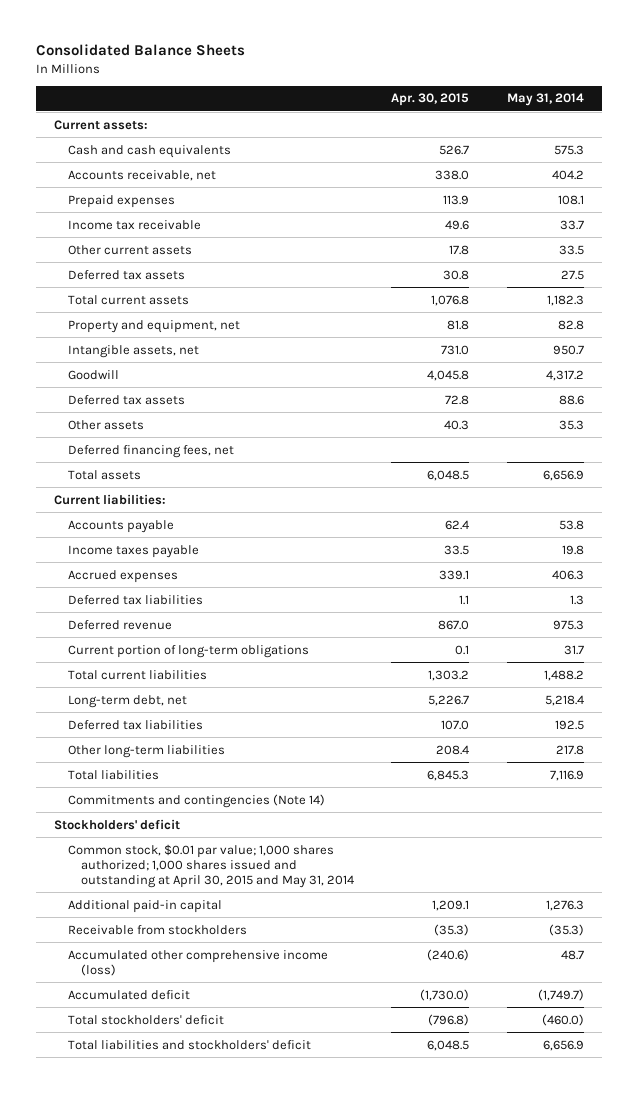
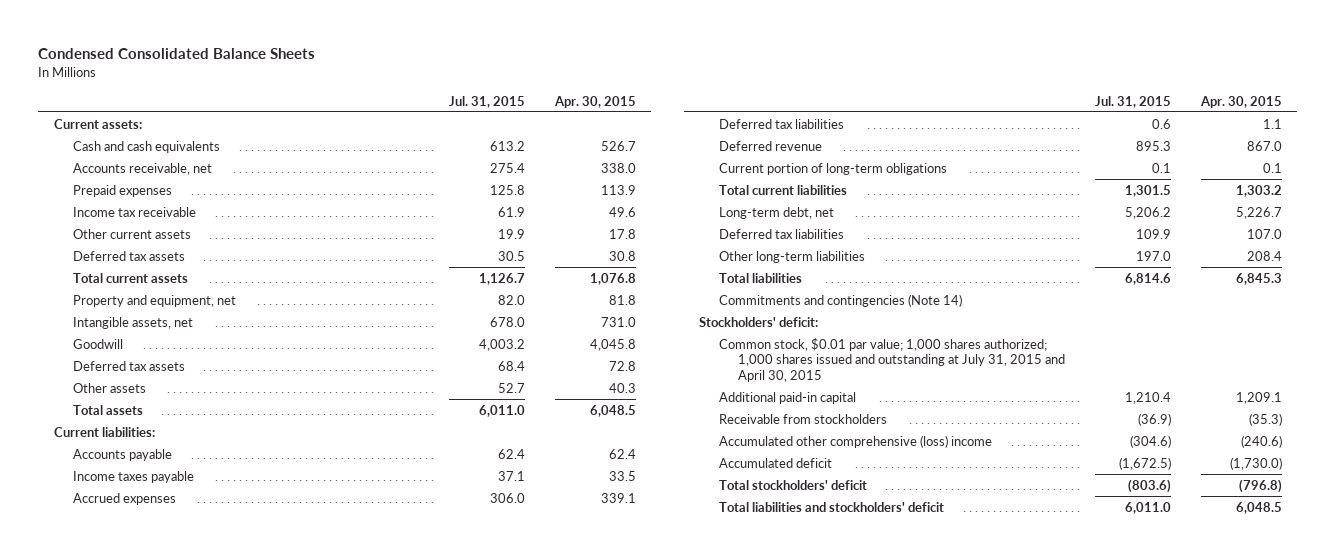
[35,44,245,57] Consolidated Balance Sheets -> [38,48,316,60] Condensed Consolidated Balance Sheets
[506,93,584,107] May 31, 2014 -> none
none -> [448,95,525,108] Jul. 31, 2015
[67,444,234,458] Deferred financing fees, net -> none
[54,818,181,830] Stockholders' deficit -> [699,316,819,327] Stockholders' deficit:
[67,843,355,888] Common stock, $0.01 par value; 1,000 shares authorized; 1,000 shares issued and outstanding at April 30, 2015 and May 31, 2014 -> [718,337,1065,382] Common stock, $0.01 par value; 1,000 shares authorized; 1,000 shares issued and outstanding at July 31, 2015 and April 30, 2015
[67,949,328,976] Accumulated other comprehensive income (loss) -> [718,434,992,448] Accumulated other comprehensive (loss) income

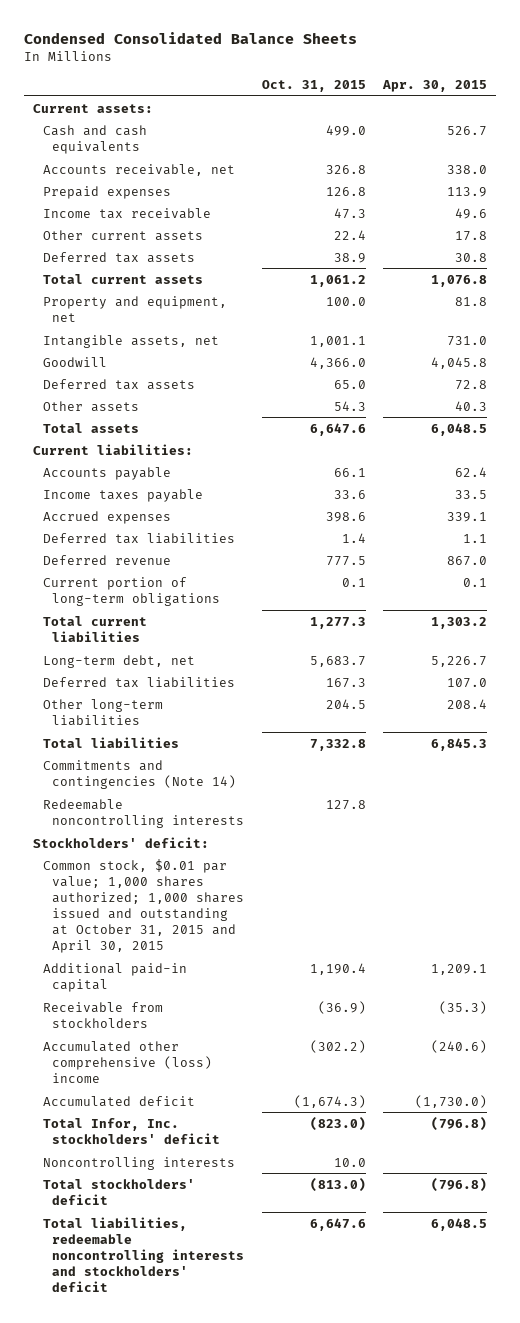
[448,95,525,108] Jul. 31, 2015 -> none
none -> [261,79,366,92] Oct. 31, 2015
none -> [42,798,245,828] Redeemable noncontrolling interests
[718,337,1065,382] Common stock, $0.01 par value; 1,000 shares authorized; 1,000 shares issued and outstanding at July 31, 2015 and April 30, 2015 -> [42,858,245,954] Common stock, $0.01 par value; 1,000 shares authorized; 1,000 shares issued and outstanding at October 31, 2015 and April 30, 2015
none -> [42,1117,221,1144] Total Infor, Inc. stockholders' deficit
none -> [42,1156,235,1170] Noncontrolling interests
[718,501,944,512] Total liabilities and stockholders' deficit -> [42,1216,245,1292] Total liabilities, redeemable noncontrolling interests and stockholders' deficit

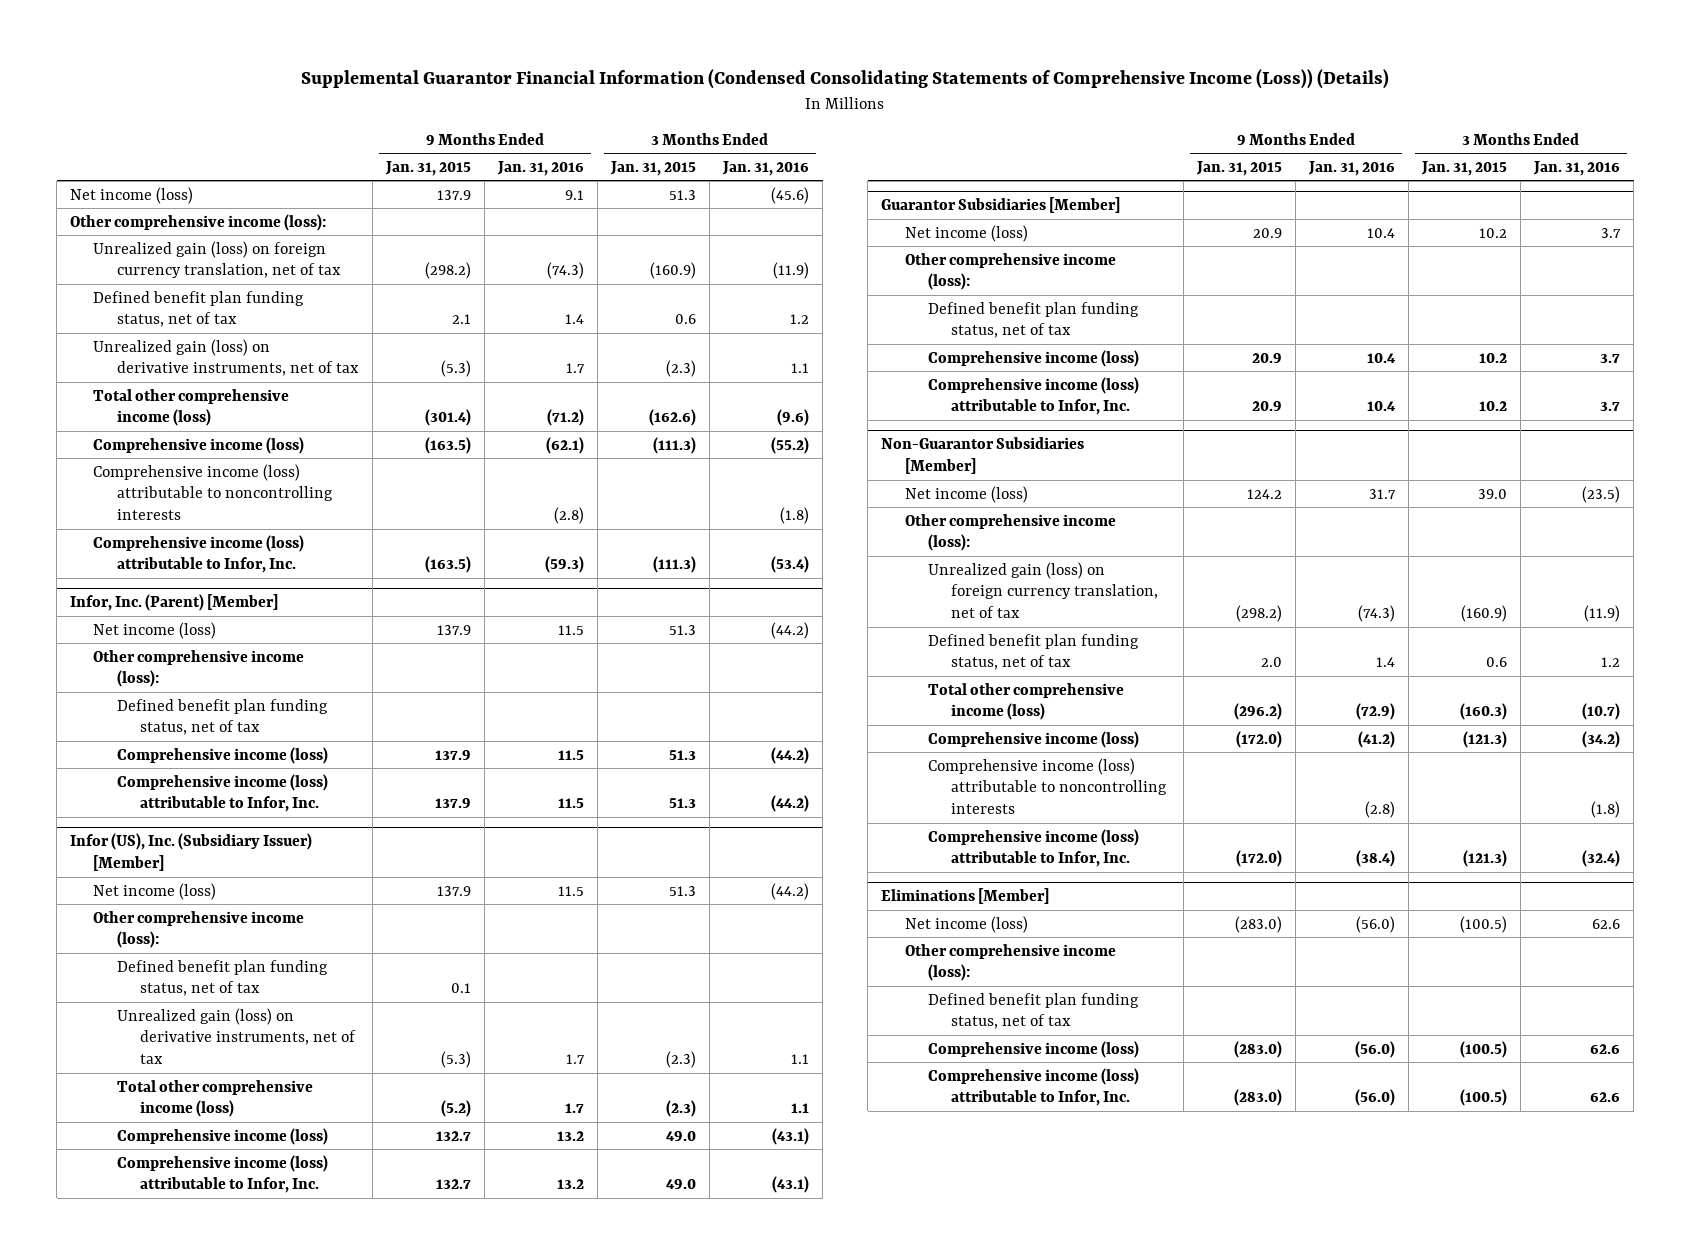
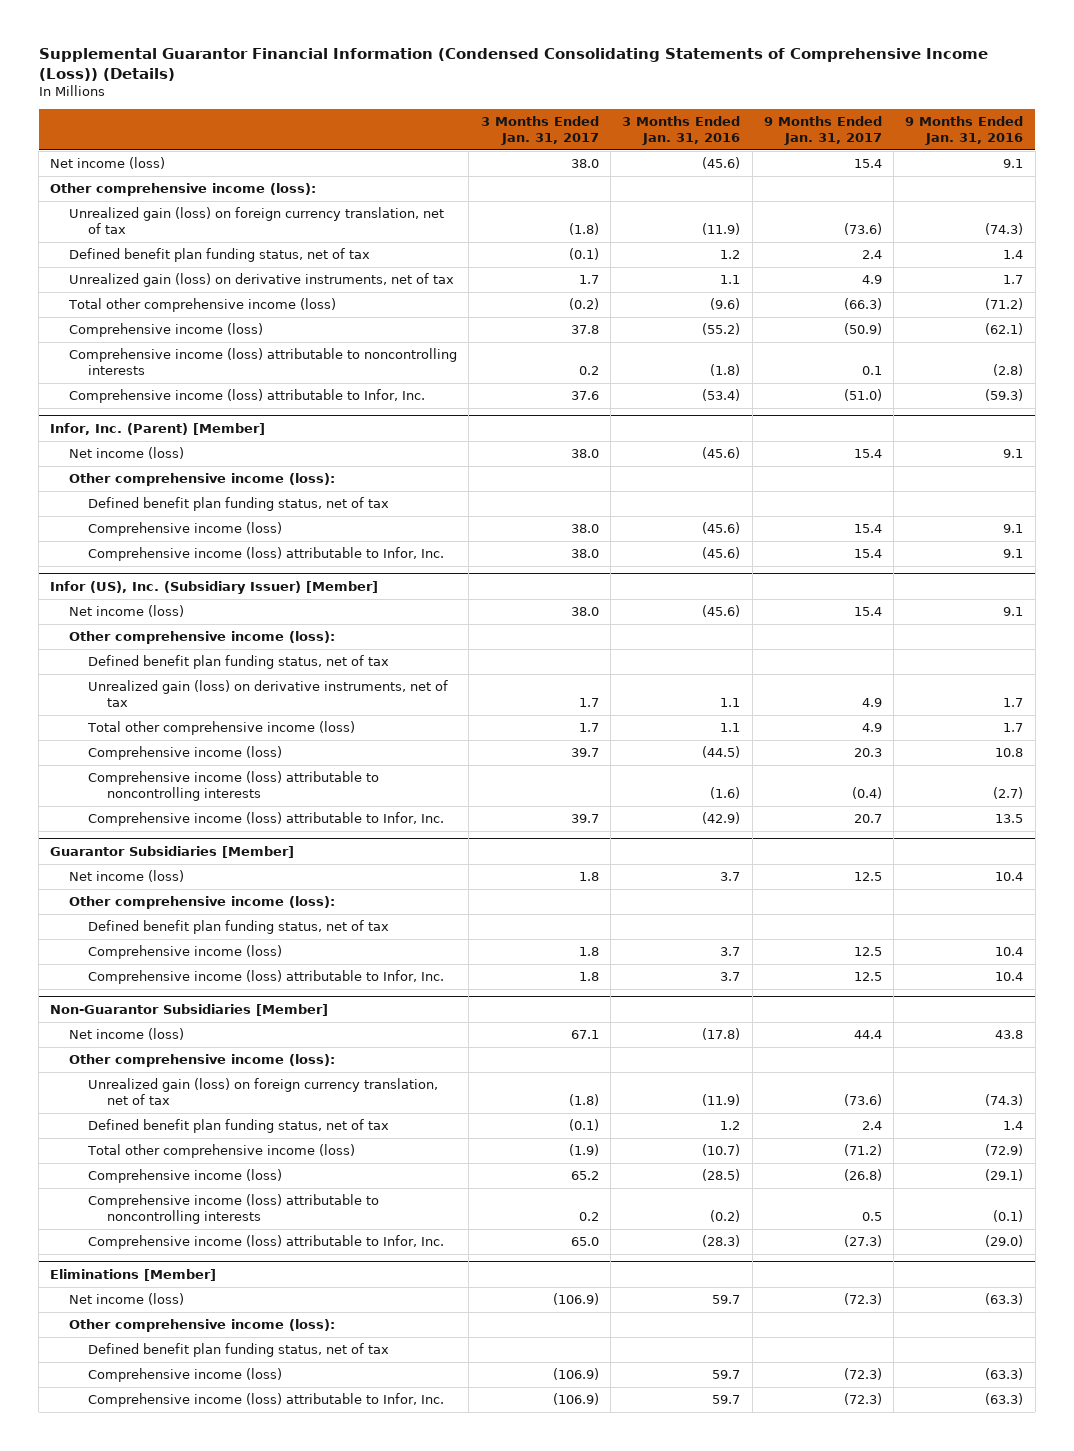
[384,160,471,176] Jan. 31, 2015 -> none
[610,160,697,176] Jan. 31, 2015 -> none
none -> [480,116,599,146] 3 Months Ended Jan. 31, 2017
none -> [763,116,882,146] 9 Months Ended Jan. 31, 2017
[558,624,585,635] 11.5 -> [1003,449,1024,459] 9.1
[771,621,810,639] (44.2) -> [702,447,741,460] (45.6)
[558,749,585,760] 11.5 -> [1003,524,1024,534] 9.1
[771,746,810,764] (44.2) -> [702,522,741,535] (45.6)
[558,798,585,809] 11.5 -> [1003,549,1024,559] 9.1
[771,795,810,813] (44.2) -> [702,547,741,560] (45.6)
[558,885,585,896] 11.5 -> [1003,607,1024,617] 9.1
[771,882,810,900] (44.2) -> [702,605,741,618] (45.6)
[557,1130,585,1141] 13.2 -> [995,748,1024,758] 10.8
[772,1127,810,1145] (43.1) -> [702,746,741,759] (44.5)
none -> [87,771,379,802] Comprehensive income (loss) attributable to noncontrolling interests
[557,1179,585,1190] 13.2 -> [995,814,1024,824] 13.5
[772,1176,810,1194] (43.1) -> [702,812,741,825] (42.9)
[1369,488,1397,499] 31.7 -> [995,1030,1024,1040] 43.8
[1582,485,1621,503] (23.5) -> [702,1028,741,1041] (17.8)
[1358,730,1396,748] (41.2) -> [985,1169,1024,1182] (29.1)
[1582,730,1621,748] (34.2) -> [702,1169,741,1182] (28.5)
[1365,801,1396,819] (2.8) -> [993,1210,1024,1223] (0.1)
[1591,801,1621,819] (1.8) -> [710,1210,741,1223] (0.2)
[1356,850,1396,868] (38.4) -> [985,1235,1024,1248] (29.0)
[1582,850,1621,868] (32.4) -> [702,1235,741,1248] (28.3)
[1356,915,1396,933] (56.0) -> [985,1293,1024,1306] (63.3)
[1592,918,1621,929] 62.6 -> [712,1295,741,1305] 59.7
[1355,1040,1396,1058] (56.0) -> [985,1368,1024,1381] (63.3)
[1590,1043,1621,1054] 62.6 -> [712,1370,741,1380] 59.7
[1355,1089,1396,1107] (56.0) -> [985,1393,1024,1406] (63.3)
[1590,1092,1621,1103] 62.6 -> [712,1395,741,1405] 59.7

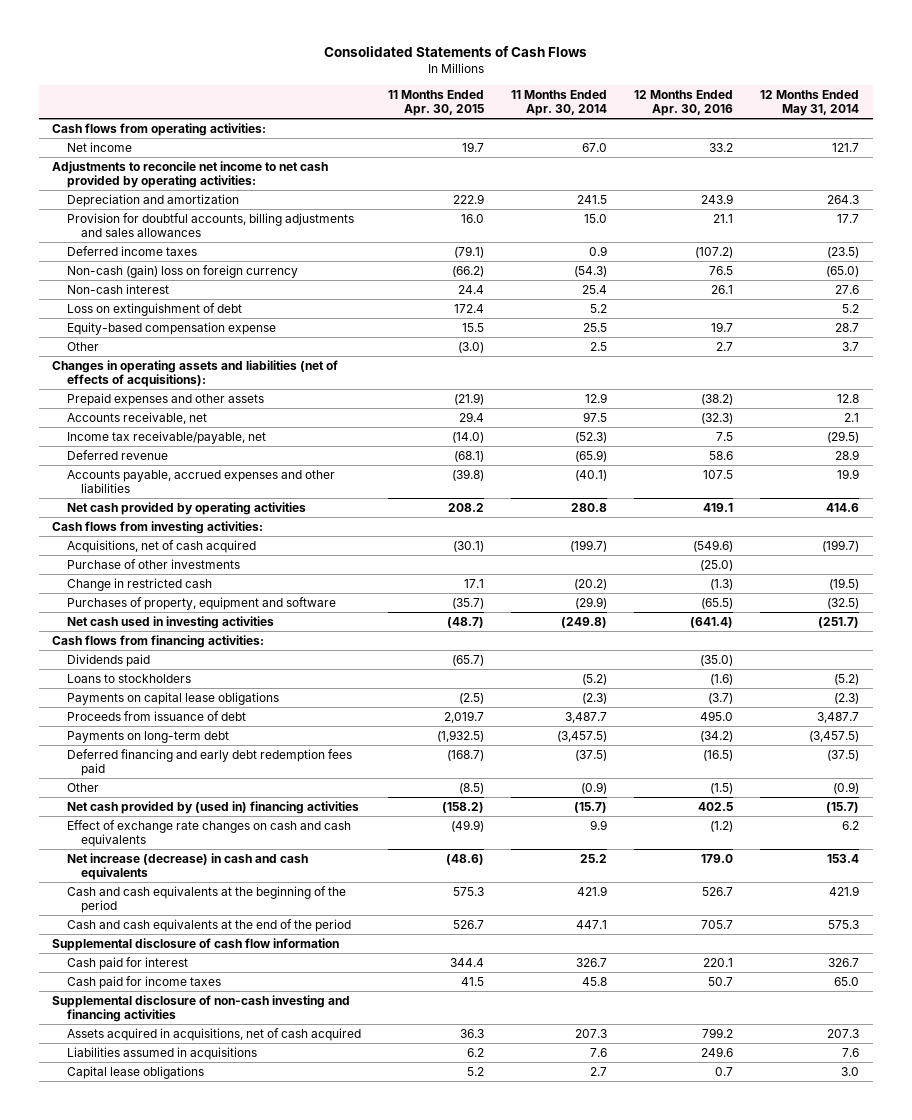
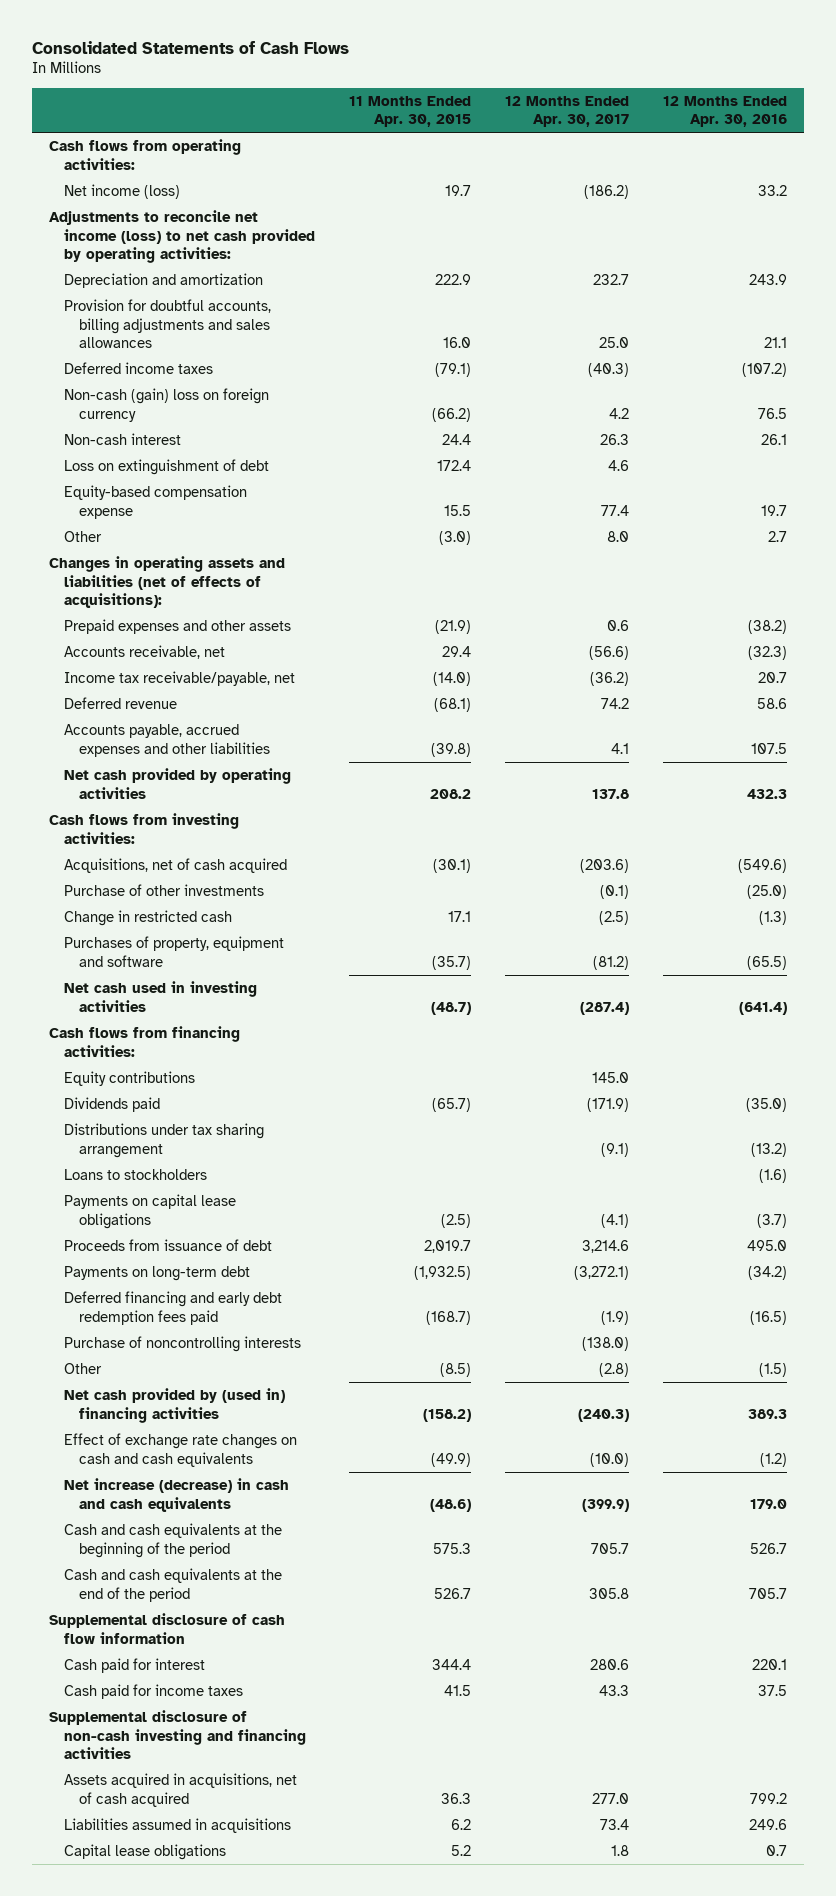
[510,90,607,117] 11 Months Ended Apr. 30, 2014 -> none
[760,90,860,117] 12 Months Ended May 31, 2014 -> none
none -> [505,95,630,128] 12 Months Ended Apr. 30, 2017
[66,141,132,152] Net income -> [64,183,181,199] Net income (loss)
[52,160,329,188] Adjustments to reconcile net income to net cash provided by operating activities: -> [48,209,316,264] Adjustments to reconcile net income (loss) to net cash provided by operating activities:
[716,431,734,441] 7.5 -> [758,671,788,683] 20.7
[703,502,734,512] 419.1 -> [747,788,788,799] 432.3
none -> [64,1070,196,1086] Equity contributions
none -> [64,1122,265,1158] Distributions under tax sharing arrangement
none -> [64,1335,302,1352] Purchase of noncontrolling interests
[698,801,734,811] 402.5 -> [748,1408,788,1419] 389.3
[708,976,734,986] 50.7 -> [758,1684,788,1696] 37.5

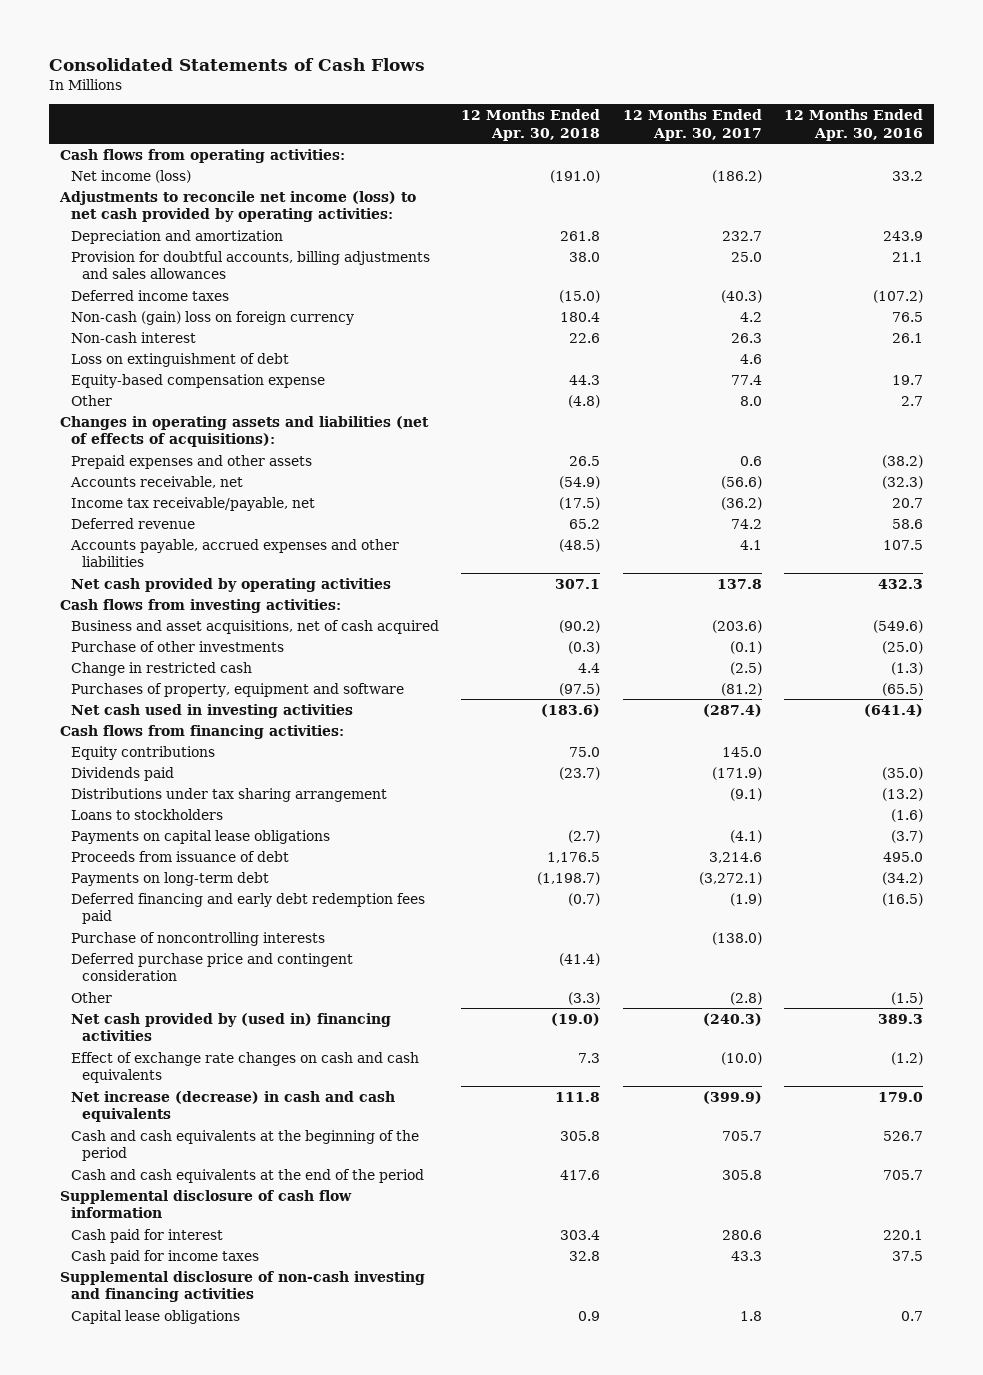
[349,95,472,128] 11 Months Ended Apr. 30, 2015 -> none
none -> [461,109,601,141] 12 Months Ended Apr. 30, 2018
[64,857,288,873] Acquisitions, net of cash acquired -> [71,619,440,634] Business and asset acquisitions, net of cash acquired
none -> [71,952,354,982] Deferred purchase price and contingent consideration
[64,1772,298,1807] Assets acquired in acquisitions, net of cash acquired -> none
[64,1817,292,1833] Liabilities assumed in acquisitions -> none

